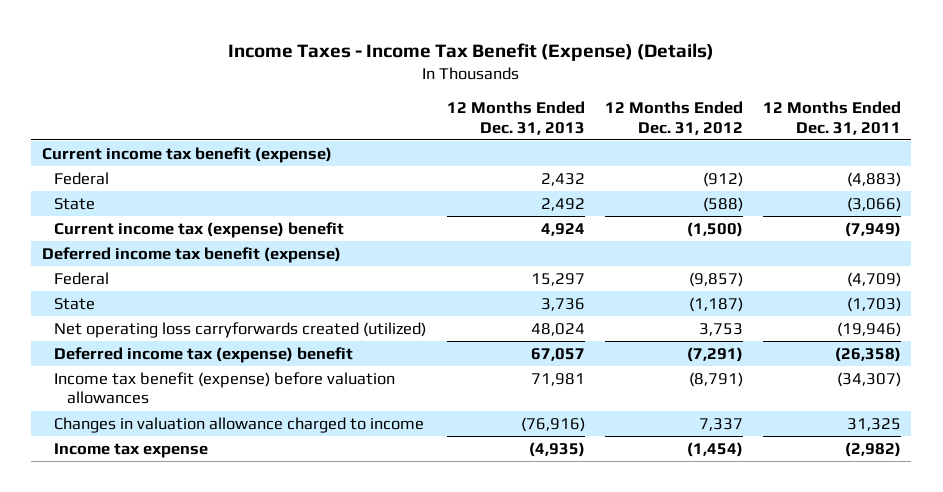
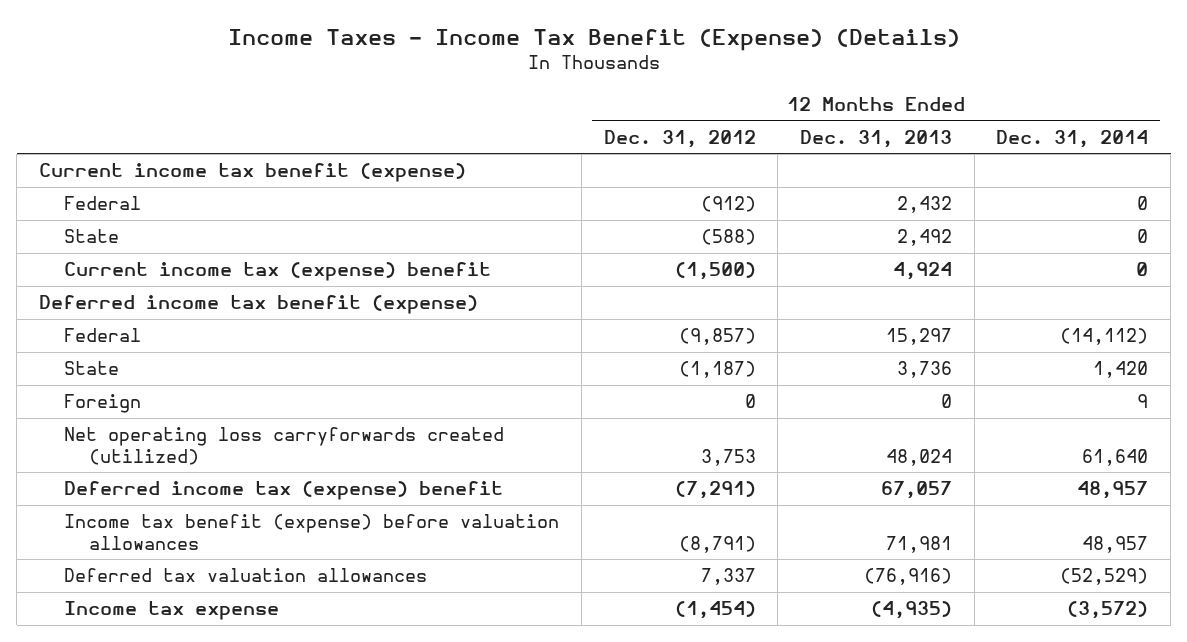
[763,101,902,135] 12 Months Ended Dec. 31, 2011 -> none
none -> [996,129,1149,148] Dec. 31, 2014
none -> [64,394,142,414] Foreign
[54,416,425,433] Changes in valuation allowance charged to income -> [64,568,428,583] Deferred tax valuation allowances

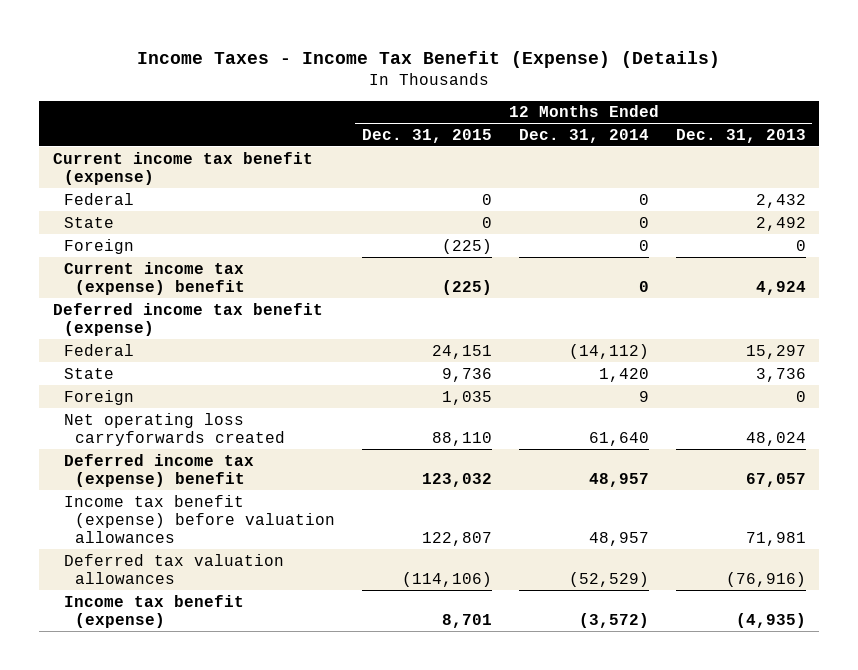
[603,129,756,148] Dec. 31, 2012 -> none
none -> [361,128,492,143] Dec. 31, 2015
none -> [63,238,134,254] Foreign
[64,427,505,465] Net operating loss carryforwards created (utilized) -> [63,412,285,446] Net operating loss carryforwards created
[64,601,280,621] Income tax expense -> [63,594,244,628] Income tax benefit (expense)

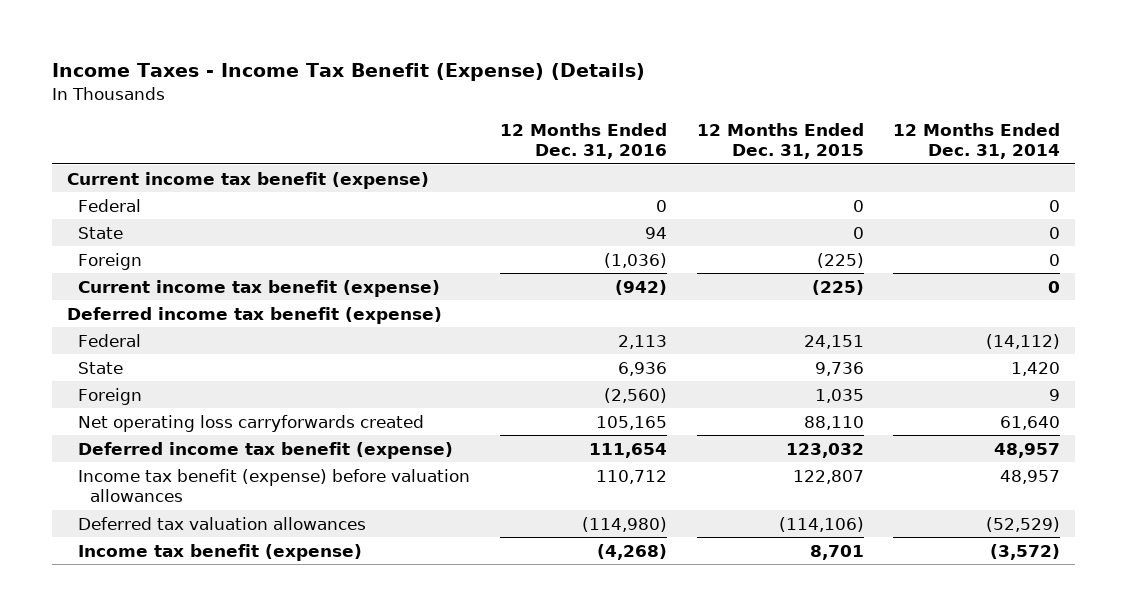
[675,128,806,143] Dec. 31, 2013 -> none
none -> [500,122,668,160] 12 Months Ended Dec. 31, 2016
[63,261,245,295] Current income tax (expense) benefit -> [78,279,441,297] Current income tax benefit (expense)
[63,453,254,487] Deferred income tax (expense) benefit -> [78,441,454,459] Deferred income tax benefit (expense)

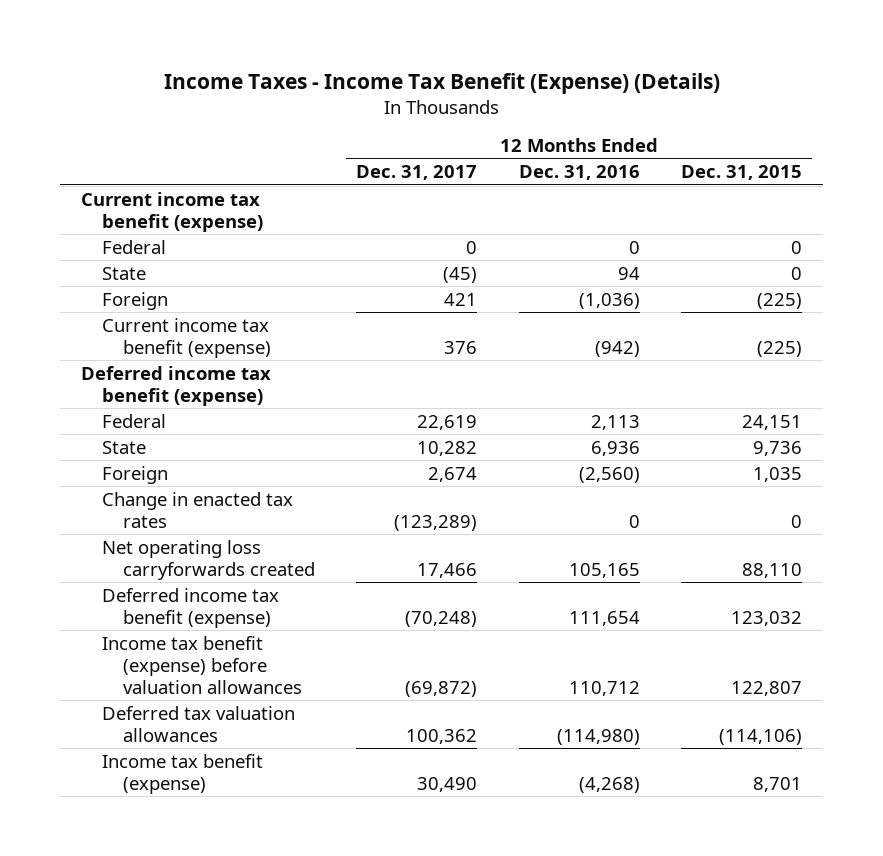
[893,122,1061,160] 12 Months Ended Dec. 31, 2014 -> none
none -> [356,165,478,181] Dec. 31, 2017
none -> [101,491,293,528] Change in enacted tax rates

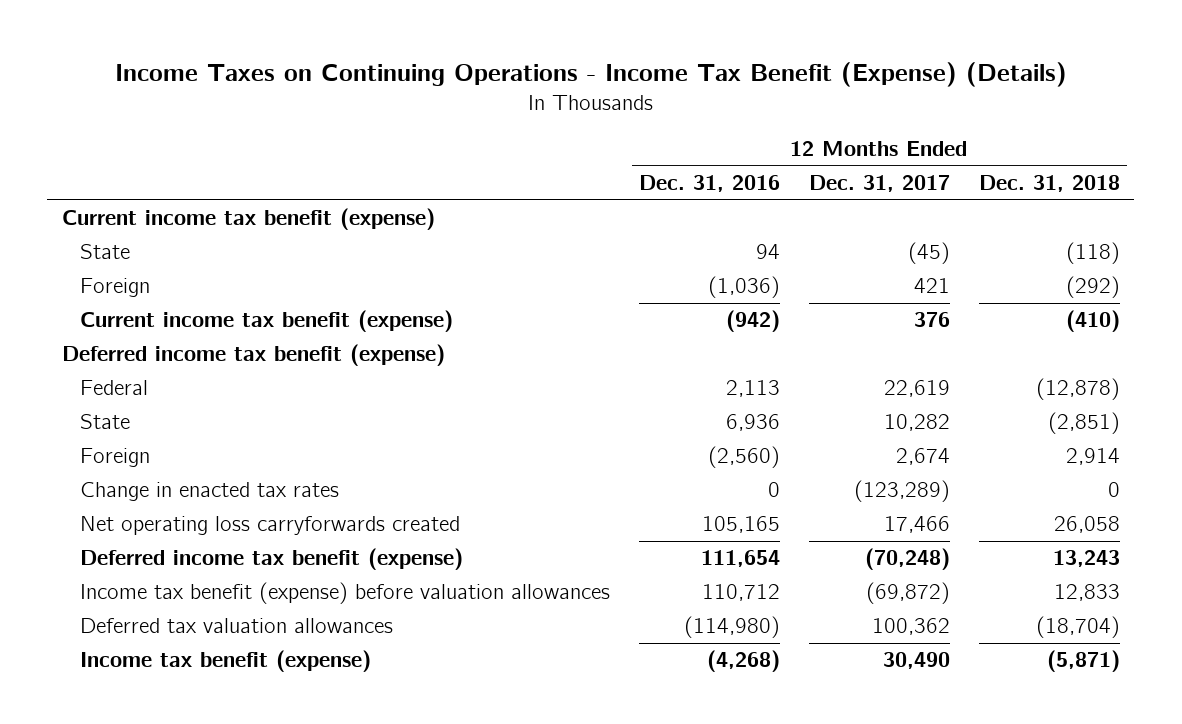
[163,72,720,94] Income Taxes - Income Tax Benefit (Expense) (Details) -> [114,62,1067,88] Income Taxes on Continuing Operations - Income Tax Benefit (Expense) (Details)
[681,165,803,181] Dec. 31, 2015 -> none
none -> [978,175,1120,193] Dec. 31, 2018
[101,239,166,254] Federal -> none

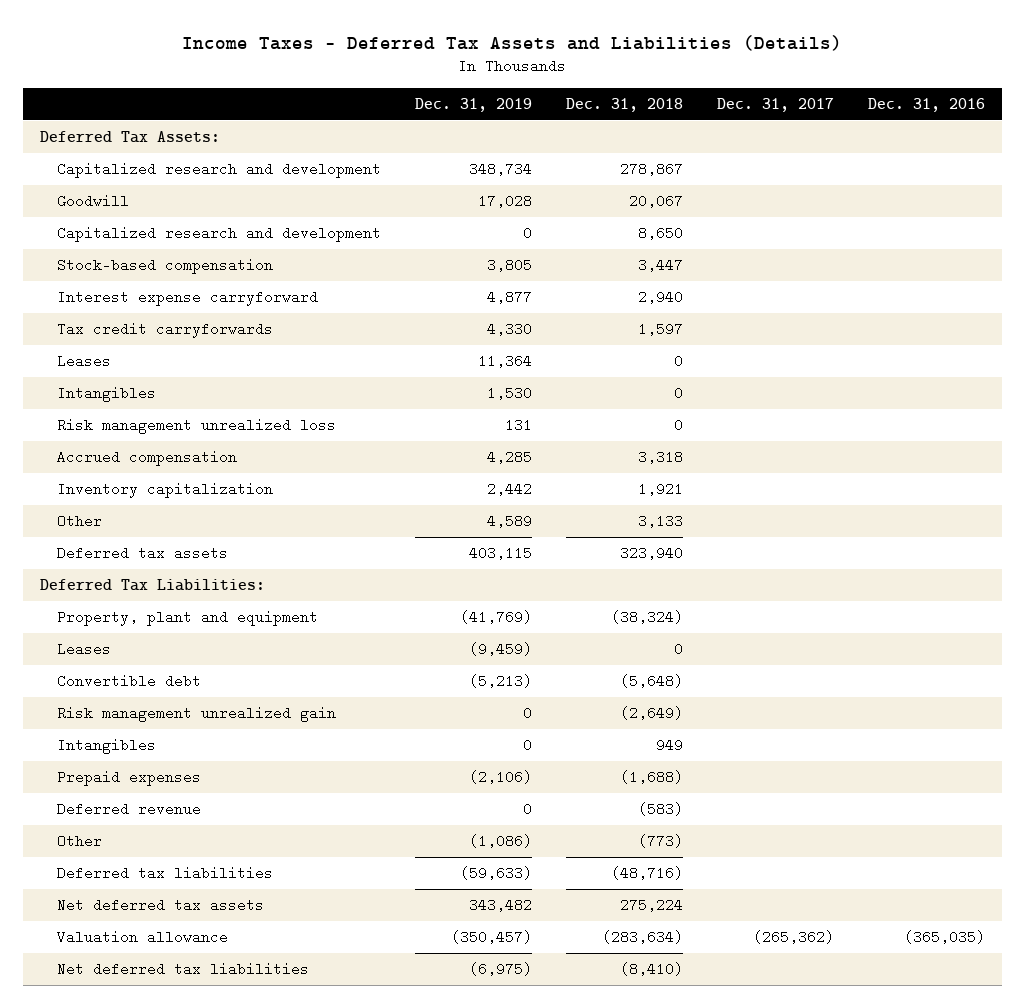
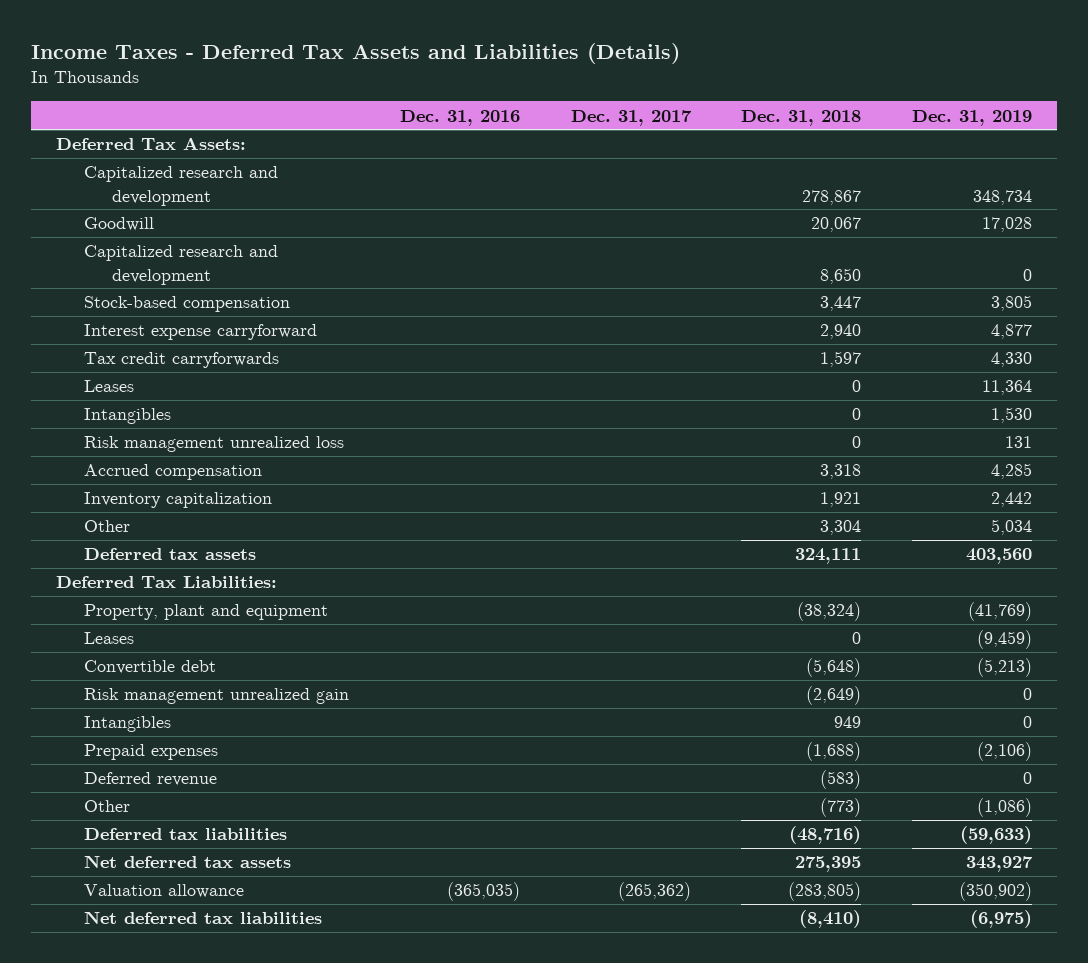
[486,513,532,528] 4,589 -> [990,519,1032,536] 5,034
[637,513,683,528] 3,133 -> [820,520,862,536] 3,304
[468,545,532,560] 403,115 -> [965,548,1032,565] 403,560
[619,545,683,560] 323,940 -> [795,548,862,565] 324,111
[468,897,532,912] 343,482 -> [965,856,1033,873] 343,927
[619,897,683,912] 275,224 -> [795,856,862,873] 275,395
[450,929,532,944] (350,457) -> [958,882,1032,902] (350,902)
[601,929,683,944] (283,634) -> [788,882,862,902] (283,805)

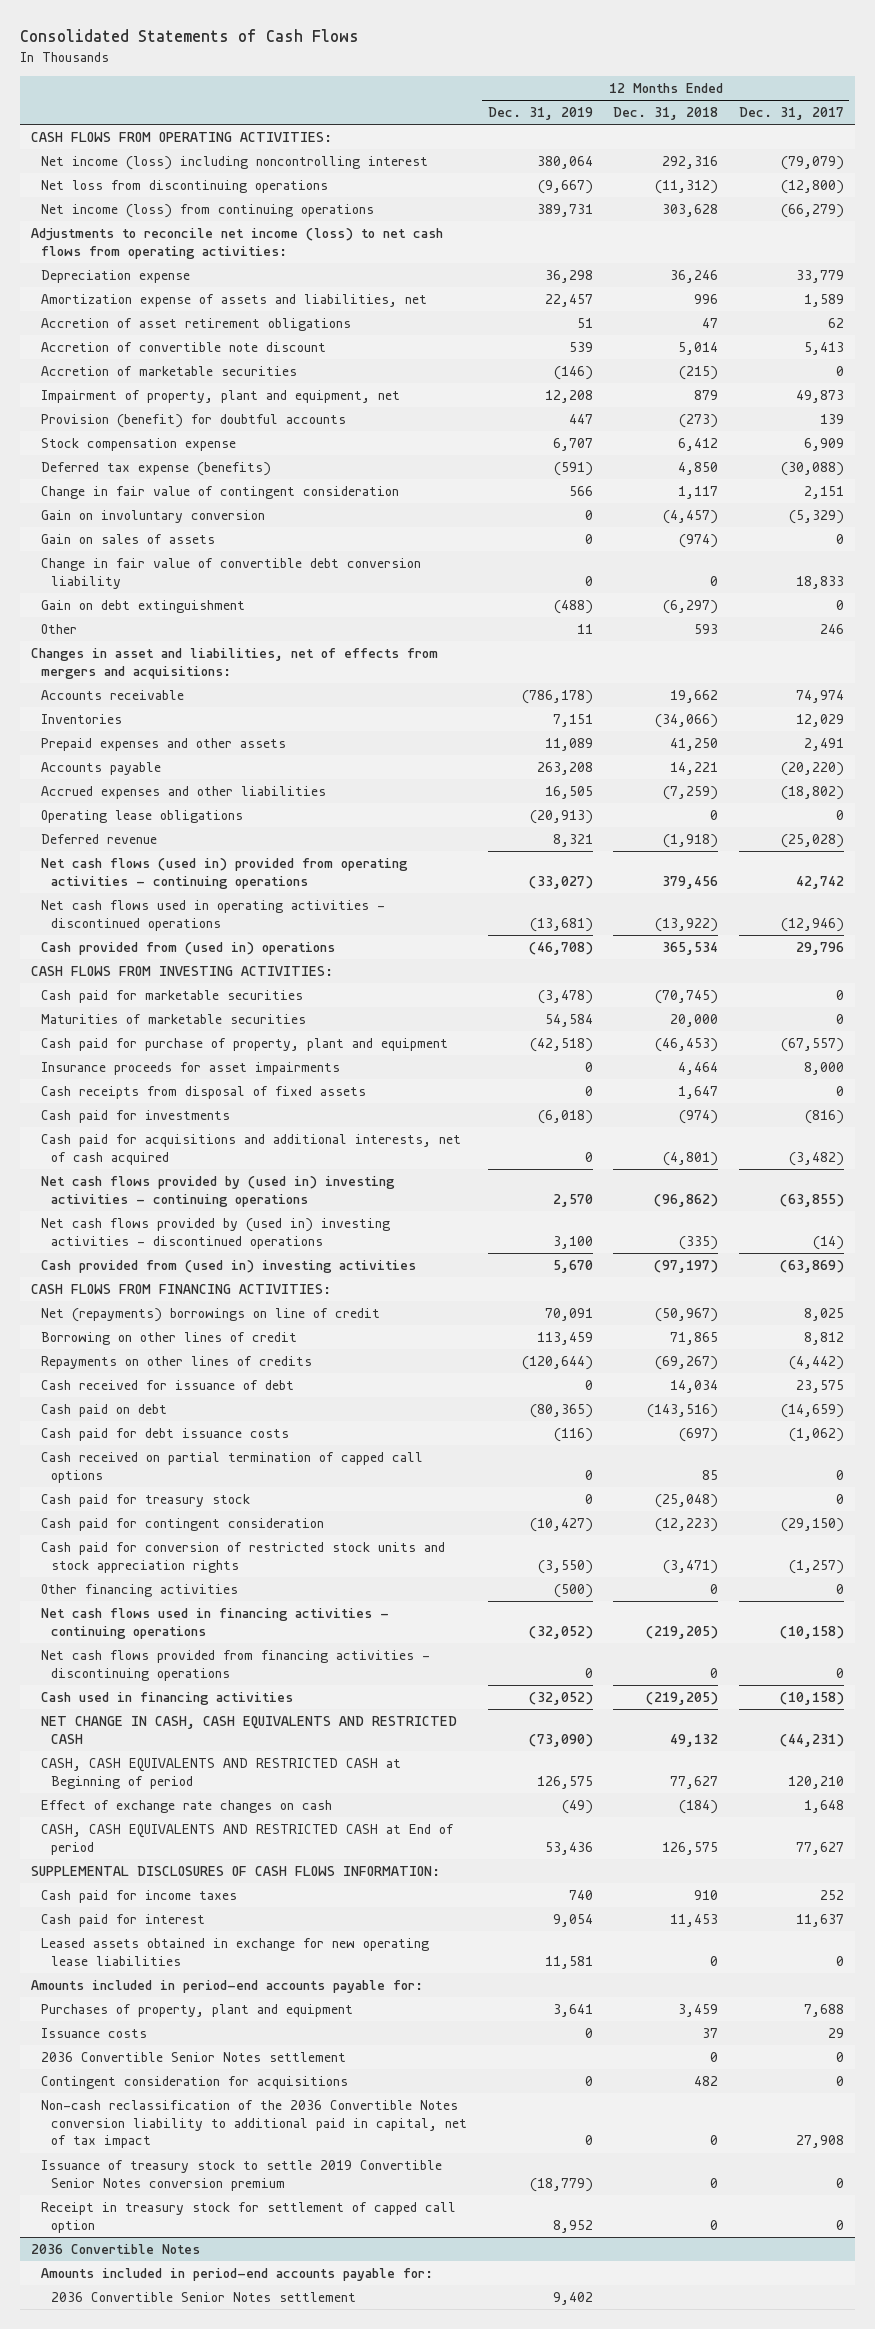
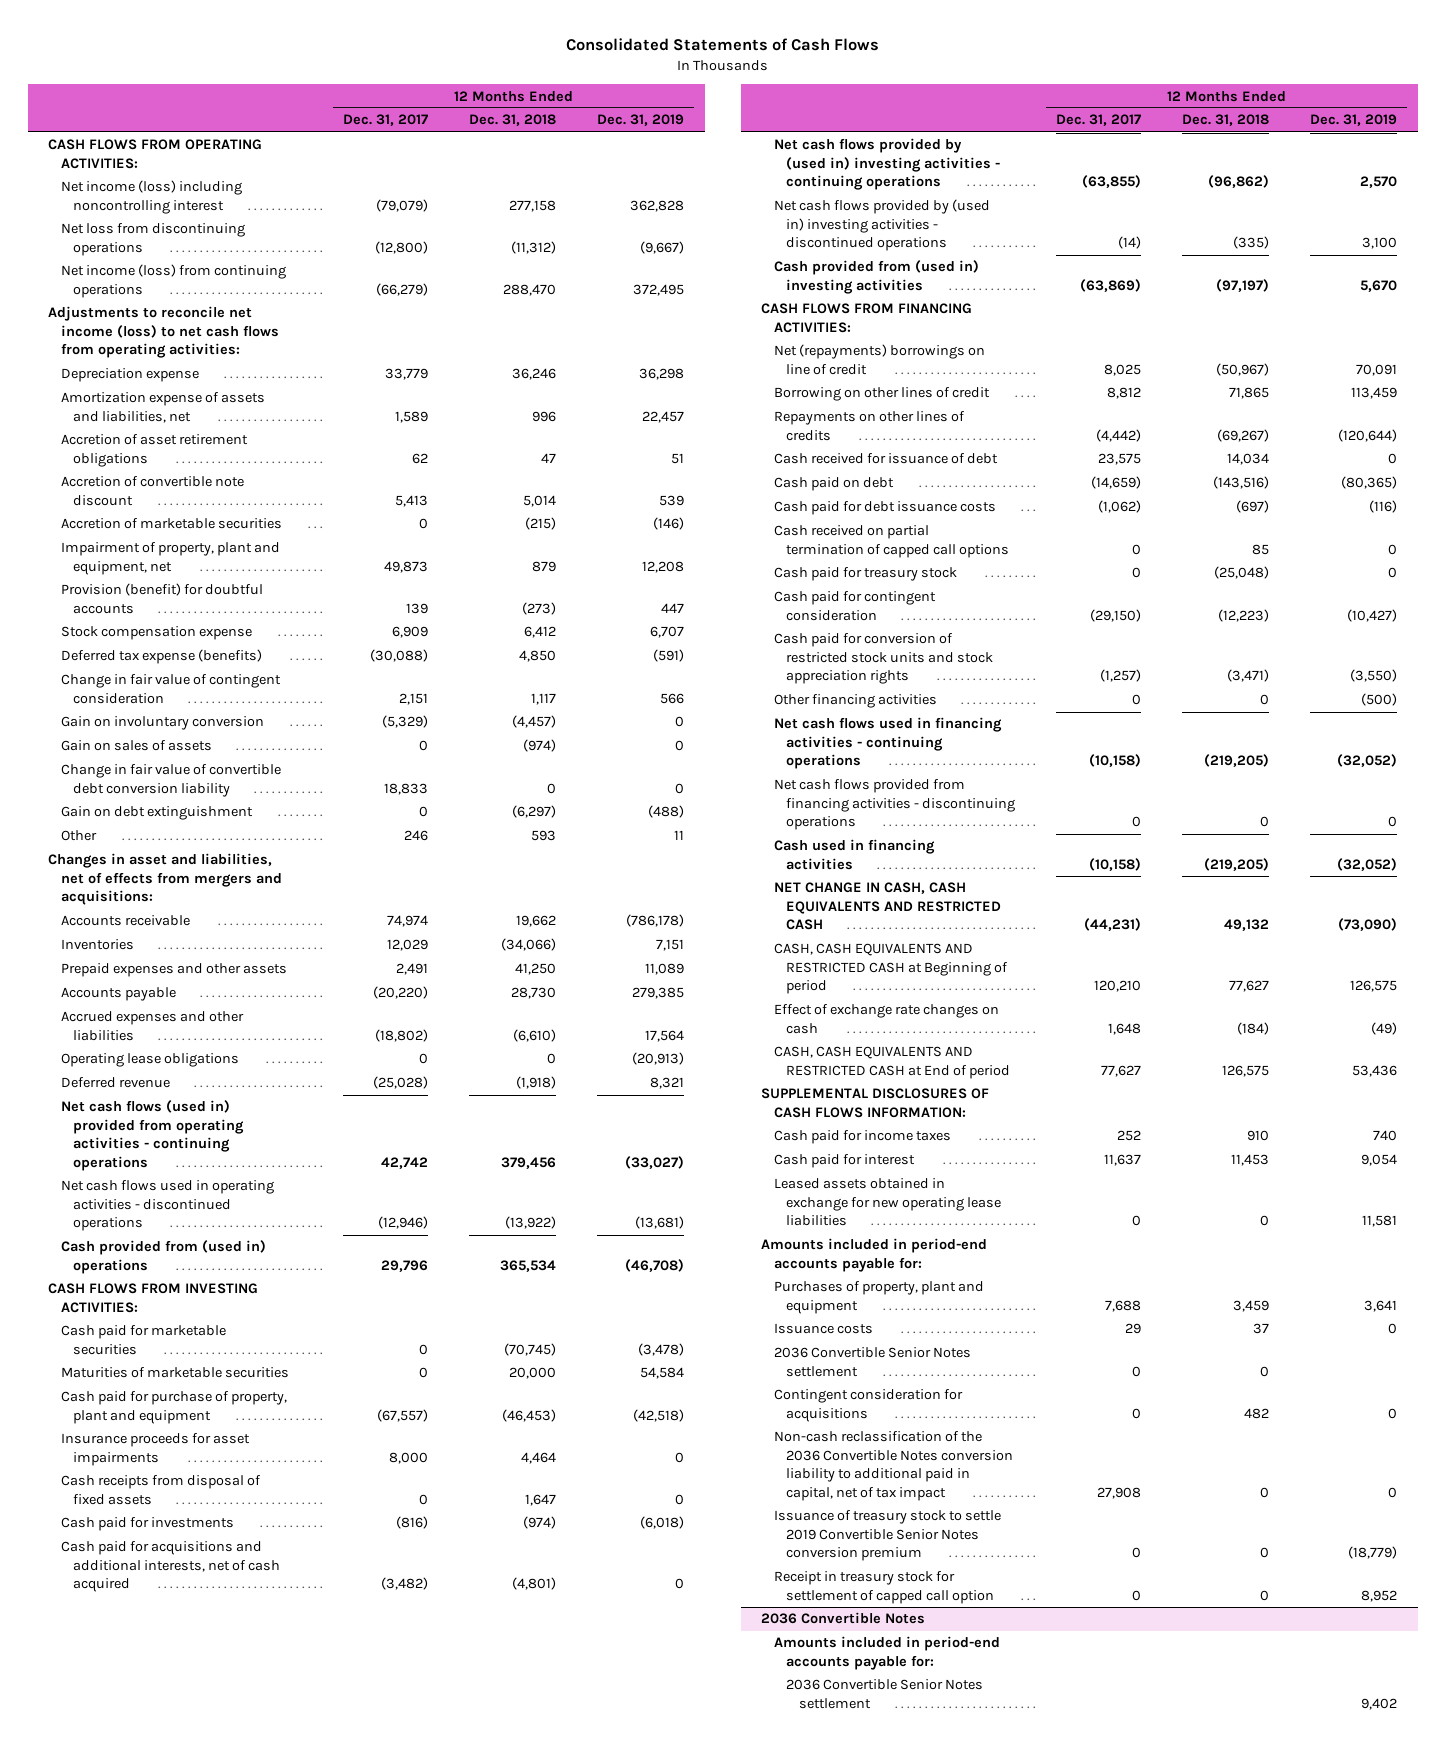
[536,156,593,170] 380,064 -> [630,199,685,212] 362,828
[662,156,719,170] 292,316 -> [509,199,557,212] 277,158
[536,204,593,218] 389,731 -> [633,283,685,296] 372,495
[662,204,719,218] 303,628 -> [503,283,557,296] 288,470
[536,762,593,776] 263,208 -> [632,987,685,1000] 279,385
[670,762,719,776] 14,221 -> [511,987,557,1000] 28,730
[544,786,593,800] 16,505 -> [645,1029,685,1042] 17,564
[663,786,719,801] (7,259) -> [513,1028,557,1042] (6,610)

